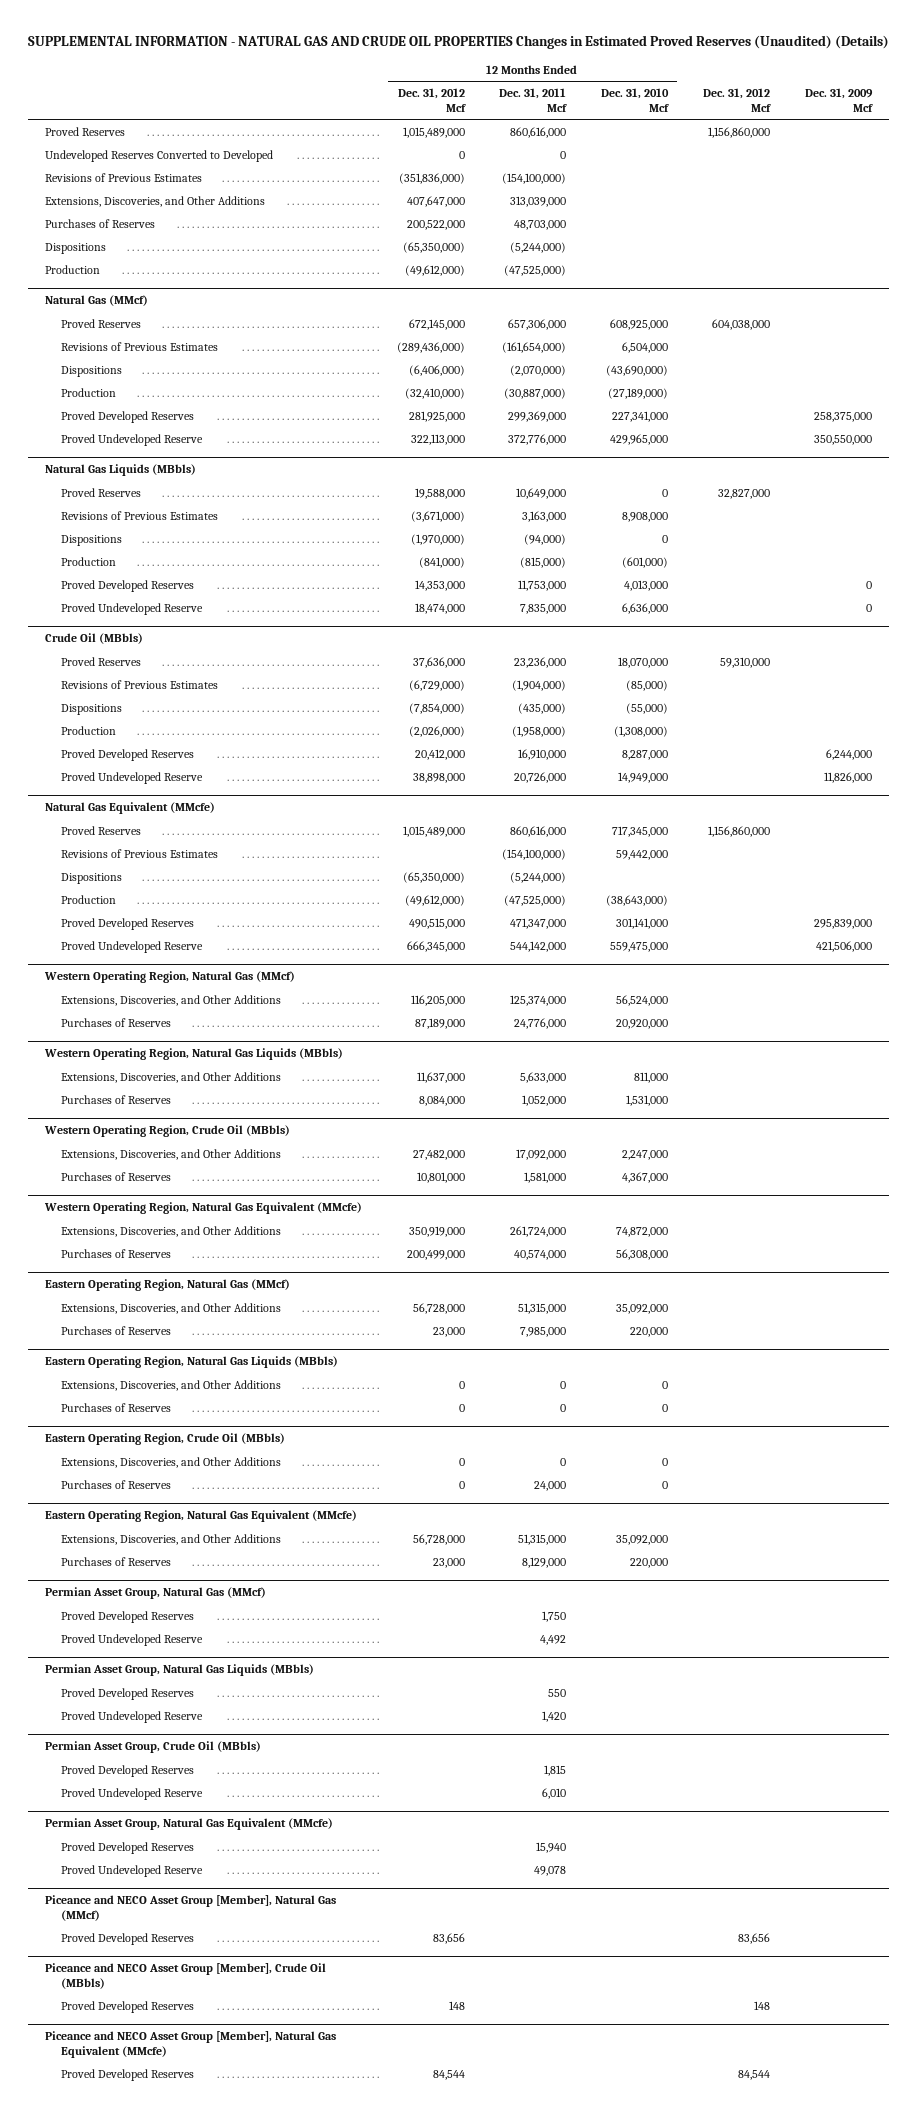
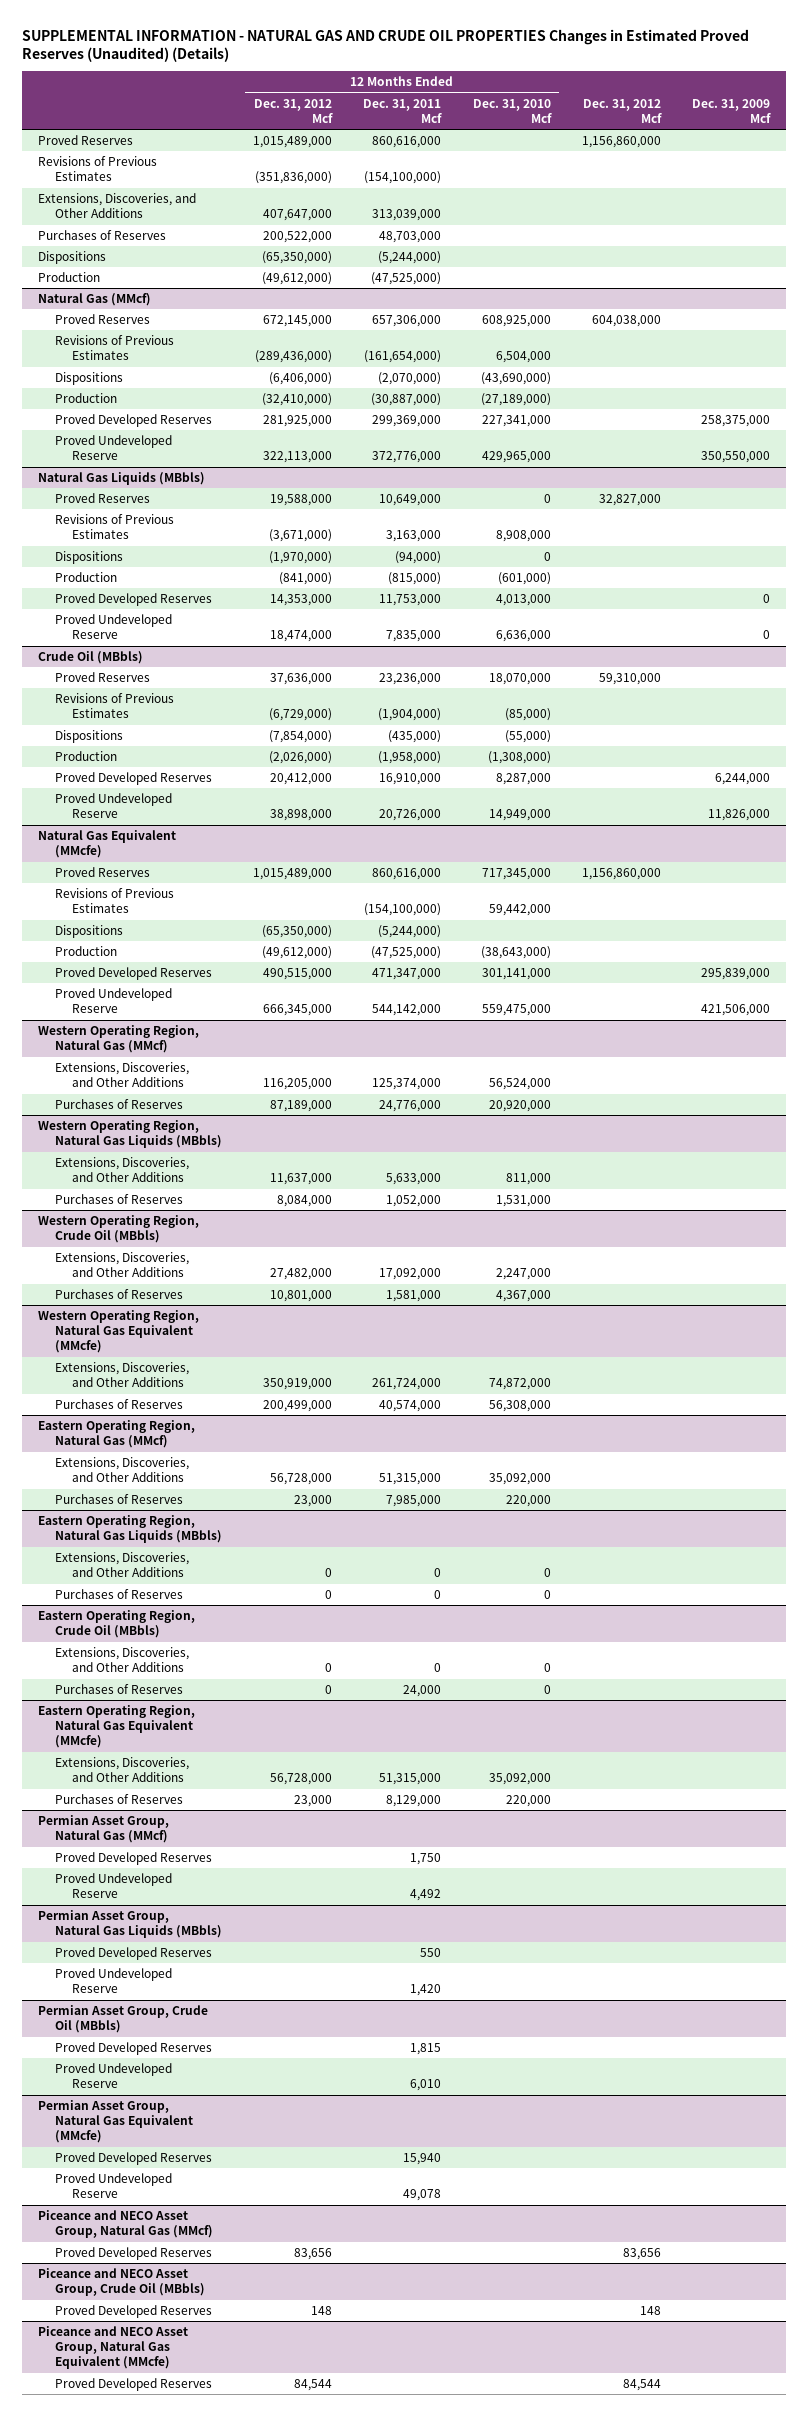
[45,149,274,162] Undeveloped Reserves Converted to Developed -> none
[45,1894,337,1921] Piceance and NECO Asset Group [Member], Natural Gas (MMcf) -> [37,2210,213,2239] Piceance and NECO Asset Group, Natural Gas (MMcf)
[45,1962,327,1989] Piceance and NECO Asset Group [Member], Crude Oil (MBbls) -> [37,2268,205,2297] Piceance and NECO Asset Group, Crude Oil (MBbls)
[45,2030,337,2058] Piceance and NECO Asset Group [Member], Natural Gas Equivalent (MMcfe) -> [37,2326,188,2370] Piceance and NECO Asset Group, Natural Gas Equivalent (MMcfe)

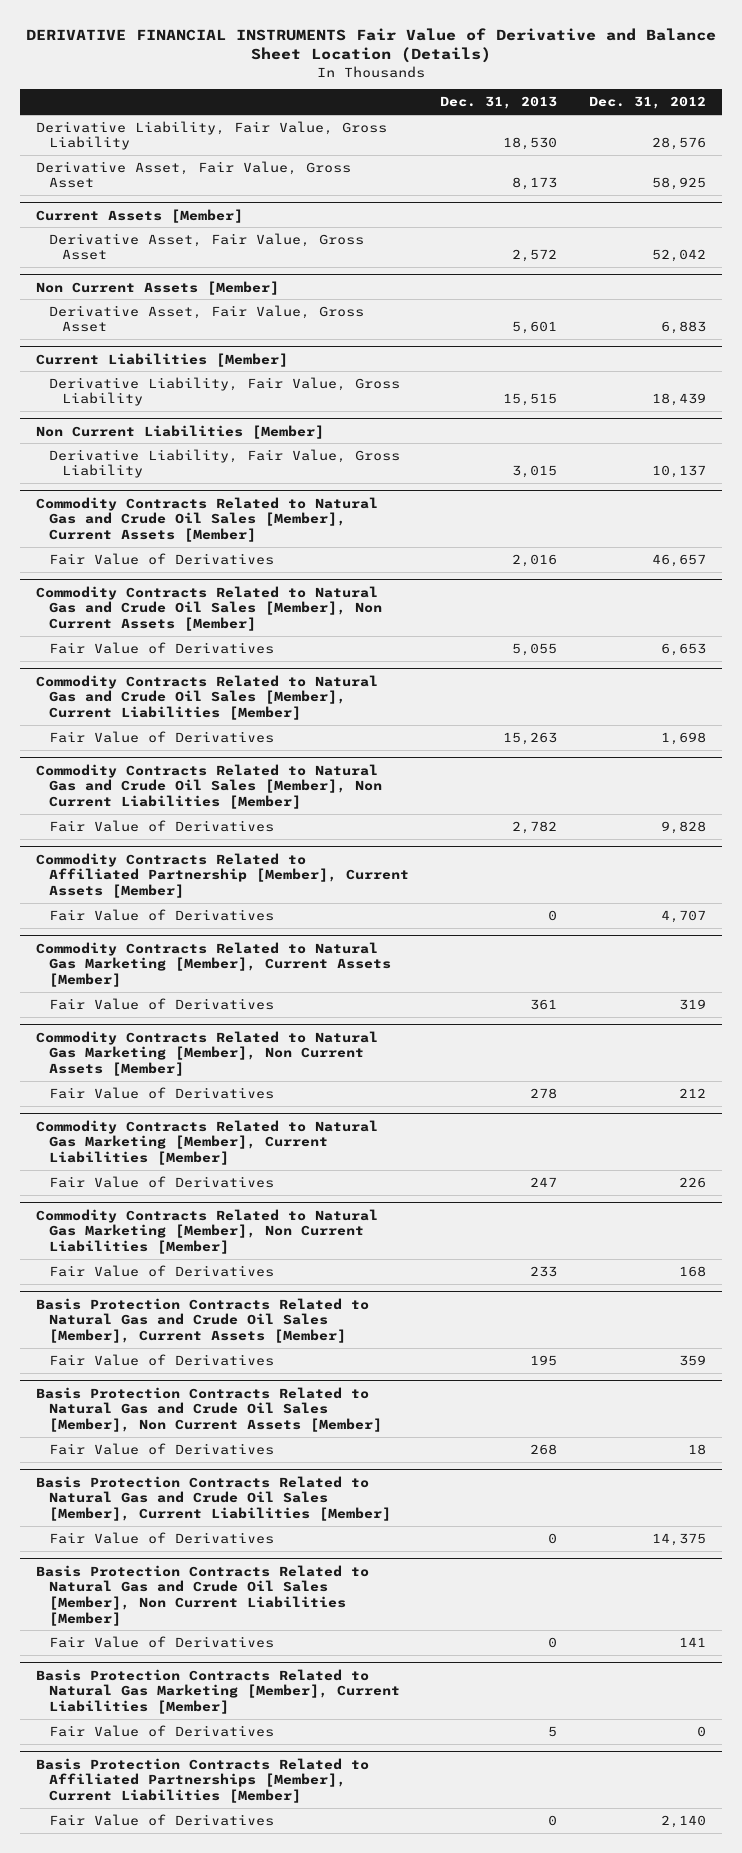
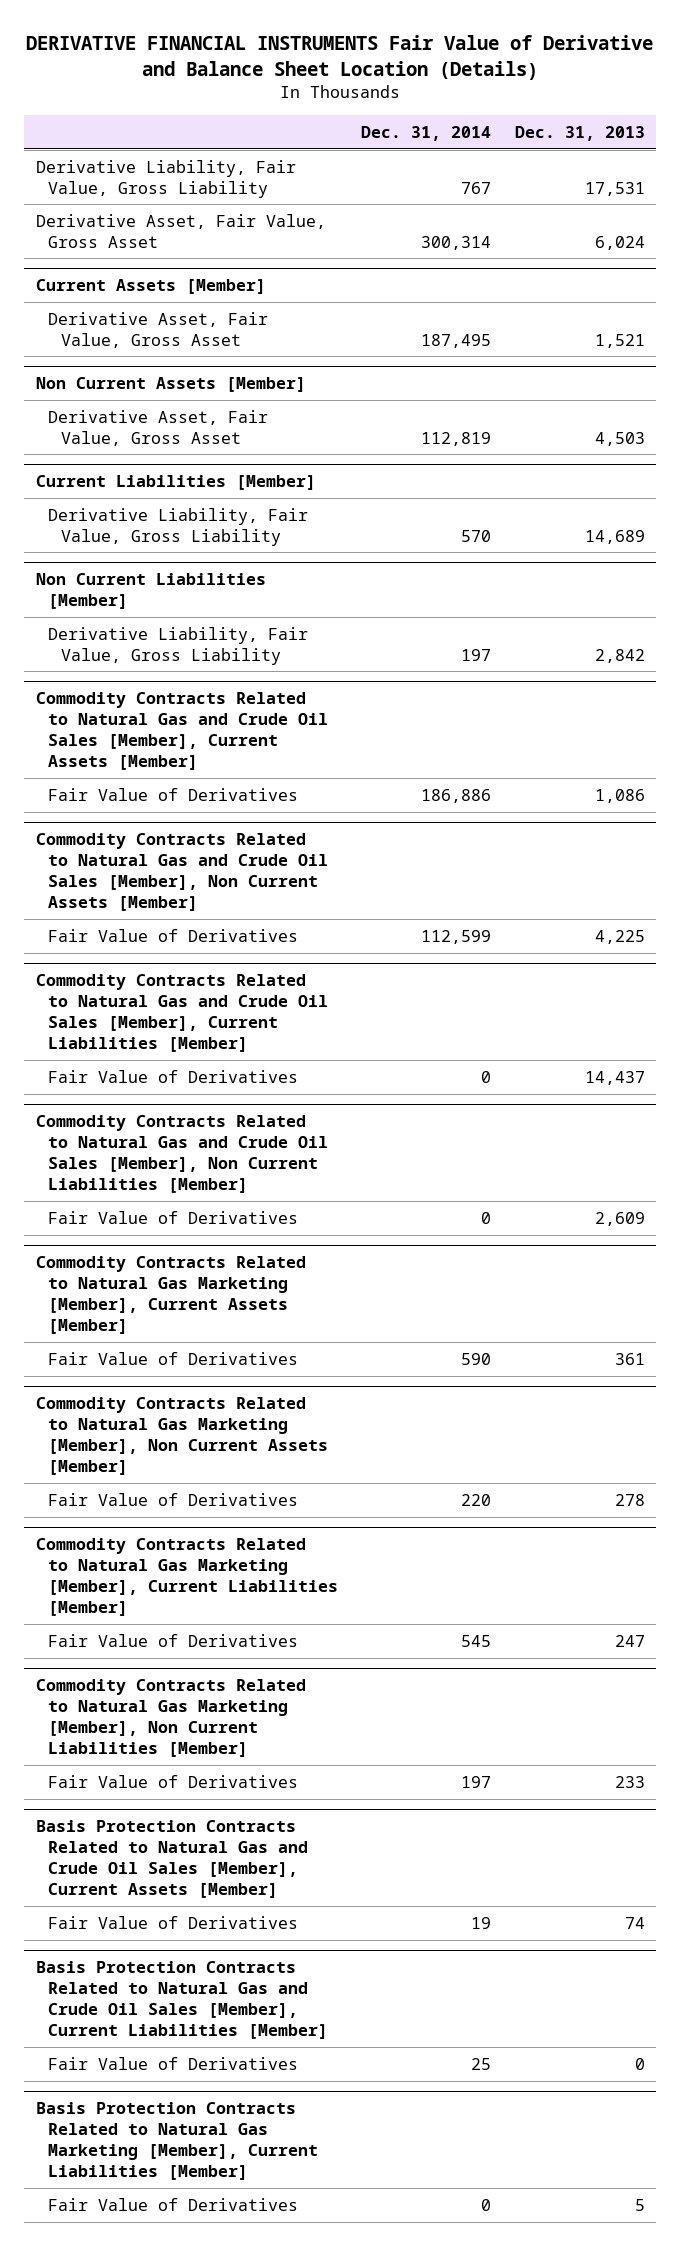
[589,96,707,110] Dec. 31, 2012 -> none
none -> [361,125,492,141] Dec. 31, 2014
[503,137,558,151] 18,530 -> [584,181,645,196] 17,531
[512,177,558,191] 8,173 -> [594,235,645,250] 6,024
[512,249,558,263] 2,572 -> [594,333,645,348] 1,521
[512,321,558,335] 5,601 -> [594,431,645,446] 4,503
[503,393,558,407] 15,515 -> [584,529,645,544] 14,689
[512,465,558,479] 3,015 -> [594,648,645,663] 2,842
[512,553,558,567] 2,016 -> [594,788,645,803] 1,086
[512,642,558,656] 5,055 -> [594,929,645,944] 4,225
[503,731,558,745] 15,263 -> [584,1070,645,1085] 14,437
[35,852,409,898] Commodity Contracts Related to Affiliated Partnership [Member], Current Assets [Member] -> none
[48,908,274,921] Fair Value of Derivatives -> none
[512,820,558,834] 2,782 -> [594,1211,645,1226] 2,609
[35,1386,382,1432] Basis Protection Contracts Related to Natural Gas and Crude Oil Sales [Member], Non Current Assets [Member] -> none
[48,1442,274,1455] Fair Value of Derivatives -> none
[530,1354,558,1366] 195 -> [624,1916,645,1929] 74
[35,1564,369,1626] Basis Protection Contracts Related to Natural Gas and Crude Oil Sales [Member], Non Current Liabilities [Member] -> none
[48,1635,274,1648] Fair Value of Derivatives -> none
[35,1757,369,1803] Basis Protection Contracts Related to Affiliated Partnerships [Member], Current Liabilities [Member] -> none
[48,1813,274,1826] Fair Value of Derivatives -> none

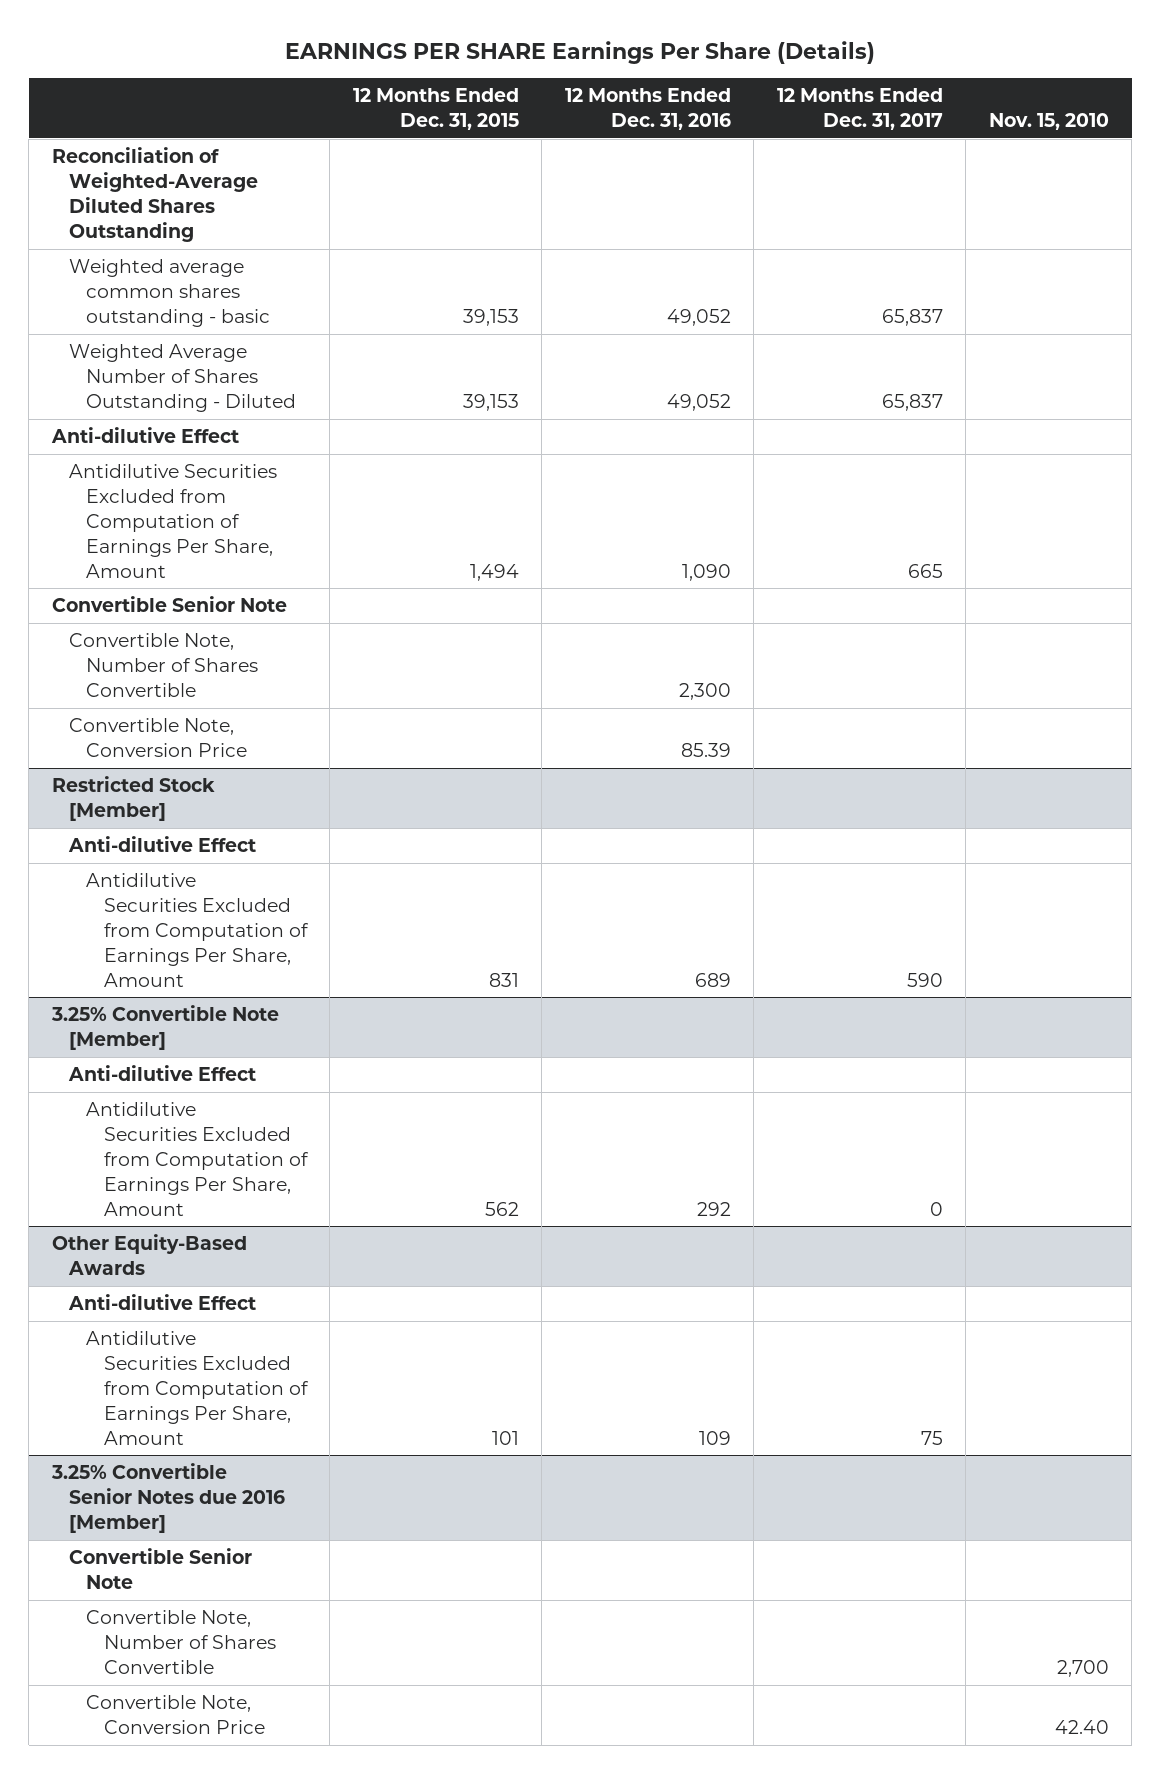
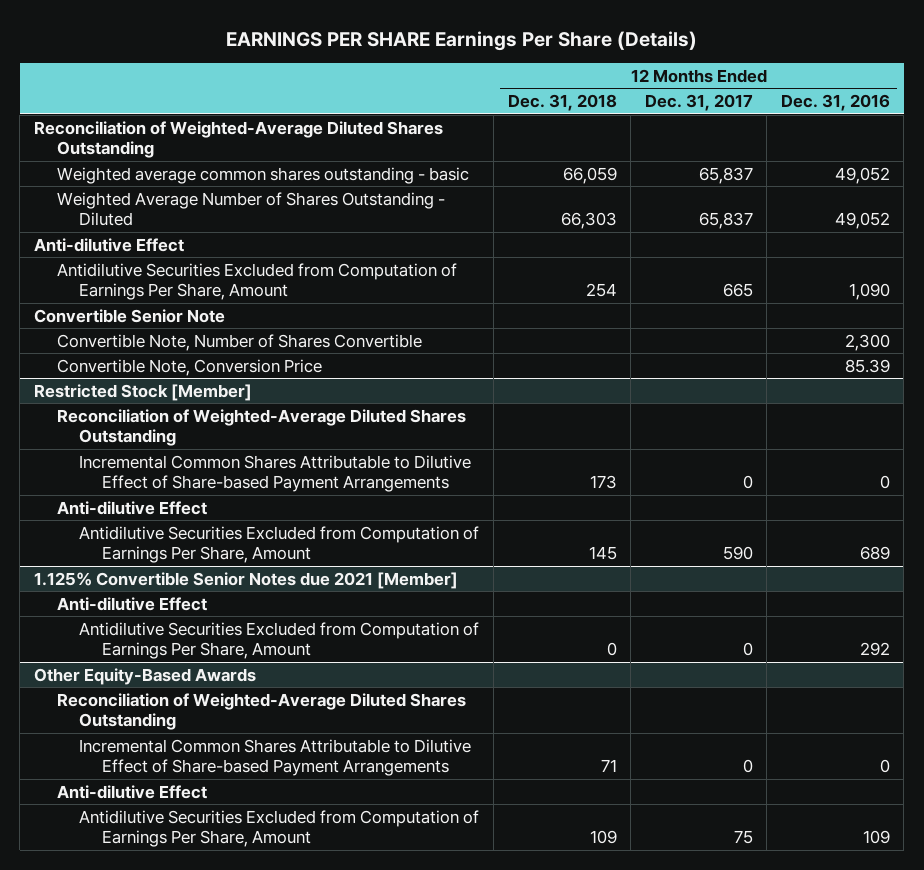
[352,87,519,130] 12 Months Ended Dec. 31, 2015 -> none
[988,112,1109,130] Nov. 15, 2010 -> none
none -> [507,94,617,112] Dec. 31, 2018
none -> [56,408,466,446] Reconciliation of Weighted-Average Diluted Shares Outstanding
none -> [79,454,472,492] Incremental Common Shares Attributable to Dilutive Effect of Share-based Payment Arrangements
[50,1005,279,1051] 3.25% Convertible Note [Member] -> none
none -> [33,571,458,589] 1.125% Convertible Senior Notes due 2021 [Member]
none -> [56,692,466,730] Reconciliation of Weighted-Average Diluted Shares Outstanding
none -> [79,738,472,776] Incremental Common Shares Attributable to Dilutive Effect of Share-based Payment Arrangements
[50,1463,286,1533] 3.25% Convertible Senior Notes due 2016 [Member] -> none
[69,1548,253,1590] Convertible Senior Note -> none
[86,1610,276,1674] Convertible Note, Number of Shares Convertible -> none
[86,1695,265,1735] Convertible Note, Conversion Price -> none

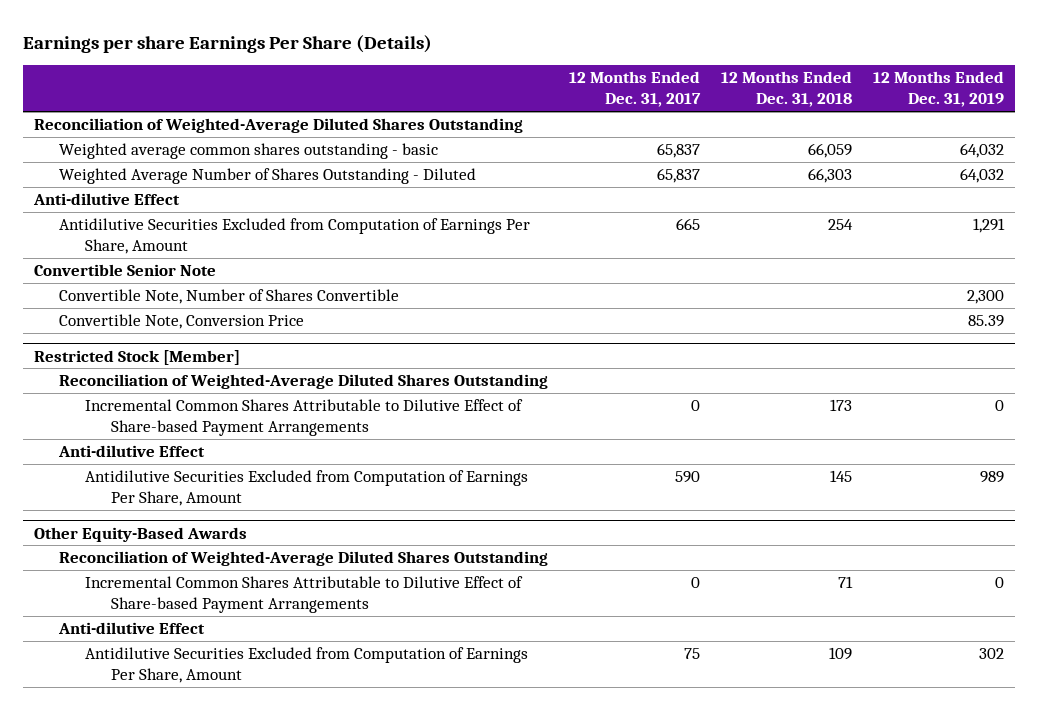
[225,31,697,52] EARNINGS PER SHARE Earnings Per Share (Details) -> [23,34,433,53] Earnings per share Earnings Per Share (Details)
[780,94,890,112] Dec. 31, 2016 -> none
none -> [873,71,1005,108] 12 Months Ended Dec. 31, 2019
[33,571,458,589] 1.125% Convertible Senior Notes due 2021 [Member] -> none
[56,596,207,611] Anti-dilutive Effect -> none
[79,621,480,659] Antidilutive Securities Excluded from Computation of Earnings Per Share, Amount -> none

